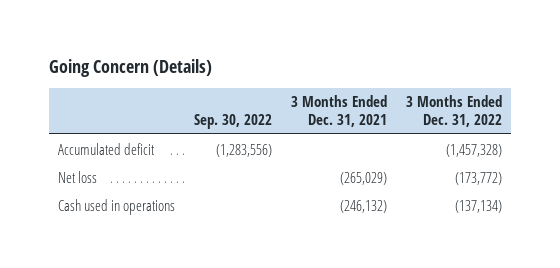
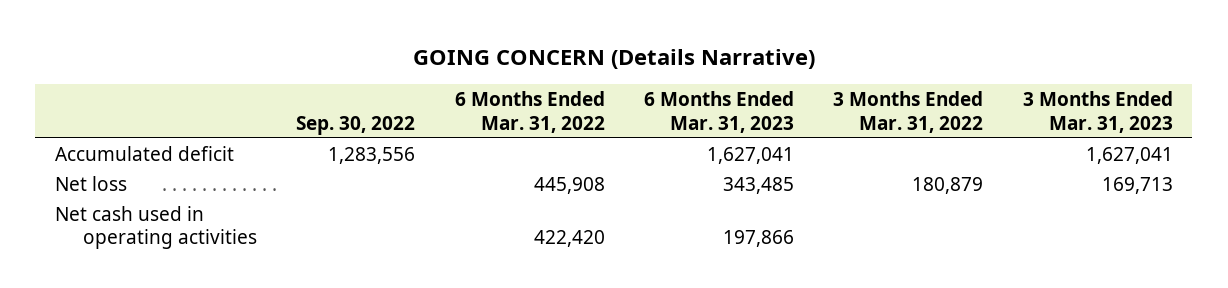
[49,58,213,77] Going Concern (Details) -> [412,49,815,70] GOING CONCERN (Details Narrative)
[291,95,388,128] 3 Months Ended Dec. 31, 2021 -> none
[405,95,502,128] 3 Months Ended Dec. 31, 2022 -> none
none -> [454,91,605,133] 6 Months Ended Mar. 31, 2022
none -> [644,91,795,133] 6 Months Ended Mar. 31, 2023
none -> [833,91,984,133] 3 Months Ended Mar. 31, 2022
none -> [1022,91,1173,133] 3 Months Ended Mar. 31, 2023
[216,143,273,157] (1,283,556) -> [328,146,416,164] 1,283,556
[58,198,176,215] Cash used in operations -> [55,205,258,250] Net cash used in operating activities

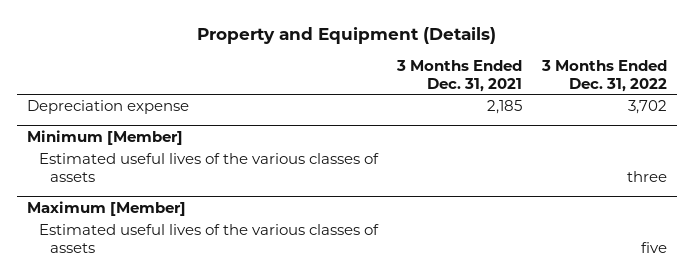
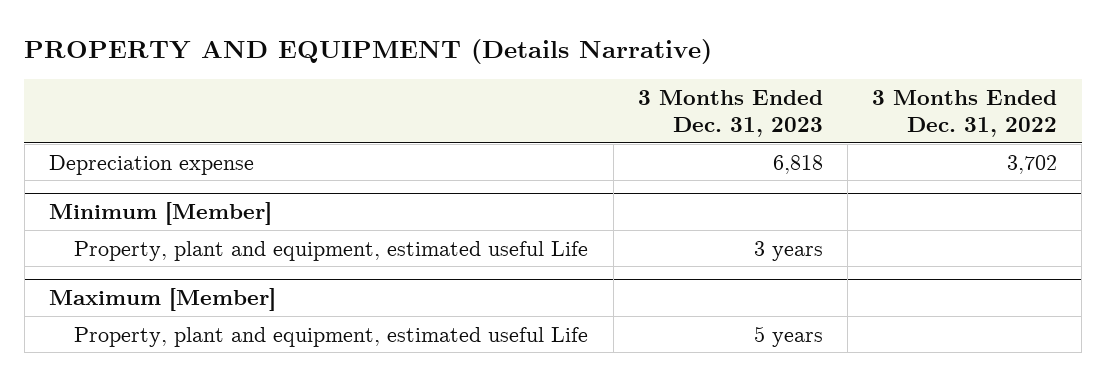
[196,26,496,44] Property and Equipment (Details) -> [24,38,713,64] PROPERTY AND EQUIPMENT (Details Narrative)
[396,59,523,92] 3 Months Ended Dec. 31, 2021 -> none
none -> [637,89,823,138] 3 Months Ended Dec. 31, 2023
[38,152,379,182] Estimated useful lives of the various classes of assets -> none
none -> [74,240,589,261] Property, plant and equipment, estimated useful Life
[38,223,379,253] Estimated useful lives of the various classes of assets -> none
none -> [74,326,589,347] Property, plant and equipment, estimated useful Life

